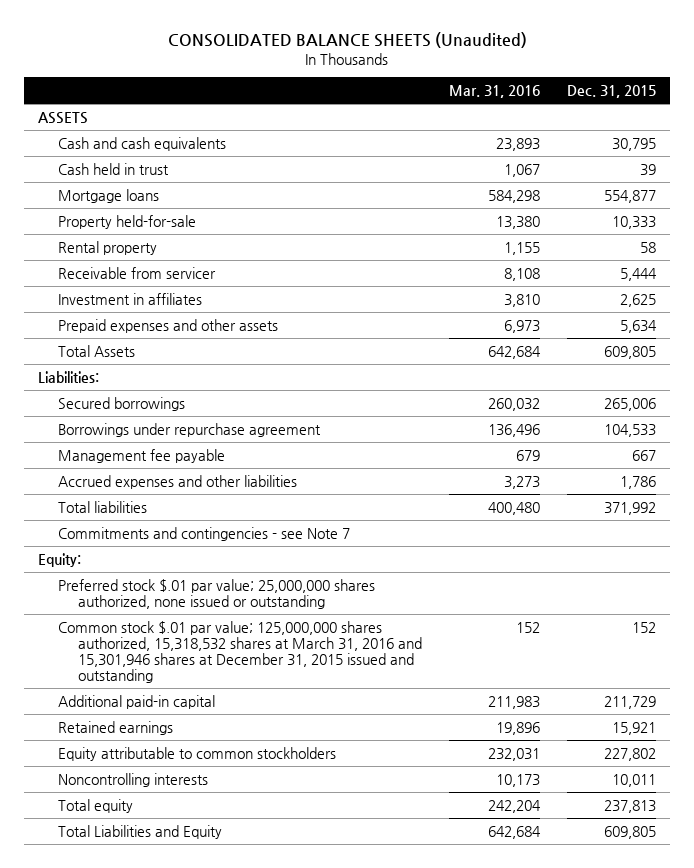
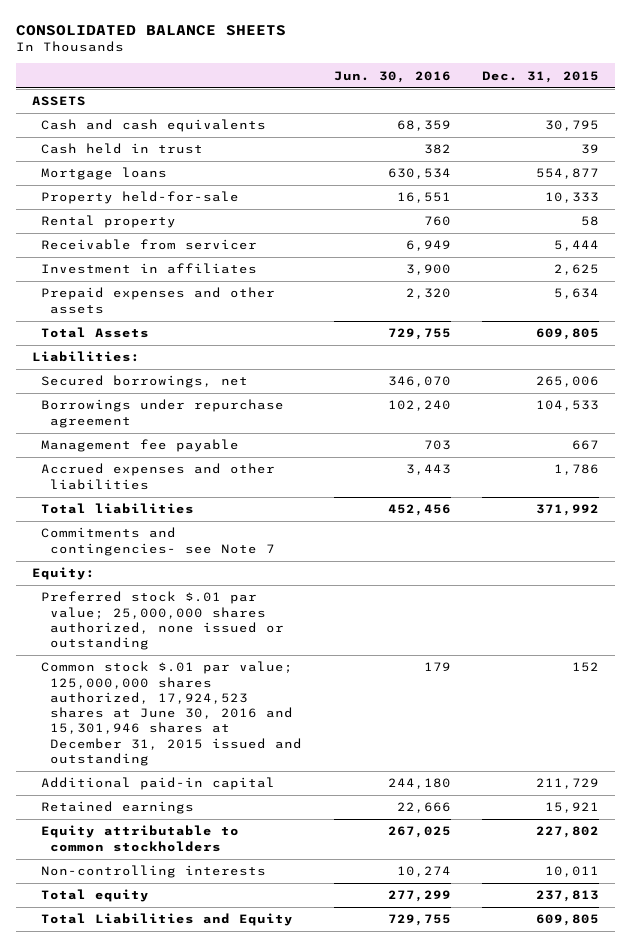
[167,32,527,49] CONSOLIDATED BALANCE SHEETS (Unaudited) -> [16,24,287,36] CONSOLIDATED BALANCE SHEETS
[448,84,540,98] Mar. 31, 2016 -> none
none -> [333,70,451,83] Jun. 30, 2016
[57,396,185,411] Secured borrowings -> [41,375,249,389] Secured borrowings, net
[57,526,350,541] Commitments and contingencies - see Note 7 -> [41,527,275,556] Commitments and contingencies- see Note 7
[57,620,422,683] Common stock $.01 par value; 125,000,000 shares authorized, 15,318,532 shares at March 31, 2016 and 15,301,946 shares at December 31, 2015 issued and outstanding -> [41,661,302,766] Common stock $.01 par value; 125,000,000 shares authorized, 17,924,523 shares at June 30, 2016 and 15,301,946 shares at December 31, 2015 issued and outstanding
[57,772,208,787] Noncontrolling interests -> [41,865,267,879] Non-controlling interests

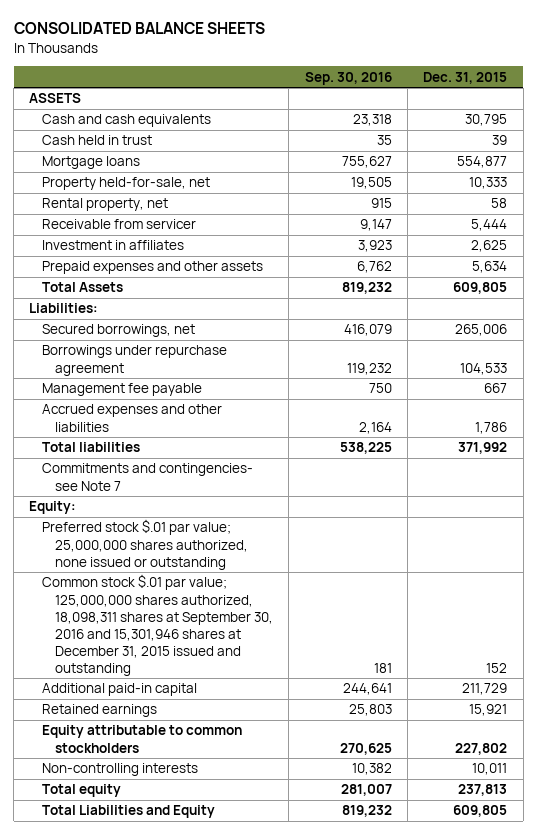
[333,70,451,83] Jun. 30, 2016 -> none
none -> [304,71,392,85] Sep. 30, 2016
[41,191,240,205] Property held-for-sale -> [42,177,211,191] Property held-for-sale, net
[41,215,177,229] Rental property -> [42,198,169,212] Rental property, net
[41,661,302,766] Common stock $.01 par value; 125,000,000 shares authorized, 17,924,523 shares at June 30, 2016 and 15,301,946 shares at December 31, 2015 issued and outstanding -> [42,574,273,676] Common stock $.01 par value; 125,000,000 shares authorized, 18,098,311 shares at September 30, 2016 and 15,301,946 shares at December 31, 2015 issued and outstanding

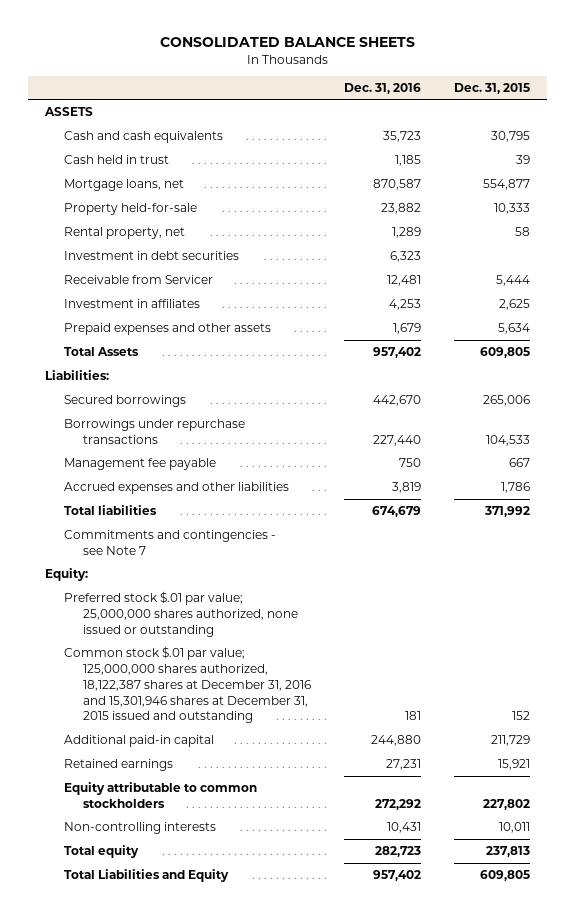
[304,71,392,85] Sep. 30, 2016 -> none
none -> [344,82,422,94] Dec. 31, 2016
[42,156,141,170] Mortgage loans -> [63,179,184,192] Mortgage loans, net
[42,177,211,191] Property held-for-sale, net -> [63,203,197,216] Property held-for-sale
none -> [63,251,239,261] Investment in debt securities
[42,219,197,230] Receivable from servicer -> [63,275,213,285] Receivable from Servicer
[42,324,196,338] Secured borrowings, net -> [63,395,186,408] Secured borrowings
[42,345,228,376] Borrowings under repurchase agreement -> [63,419,245,444] Borrowings under repurchase transactions
[42,463,254,491] Commitments and contingencies- see Note 7 -> [63,530,276,555] Commitments and contingencies - see Note 7
[42,574,273,676] Common stock $.01 par value; 125,000,000 shares authorized, 18,098,311 shares at September 30, 2016 and 15,301,946 shares at December 31, 2015 issued and outstanding -> [63,646,311,724] Common stock $.01 par value; 125,000,000 shares authorized, 18,122,387 shares at December 31, 2016 and 15,301,946 shares at December 31, 2015 issued and outstanding

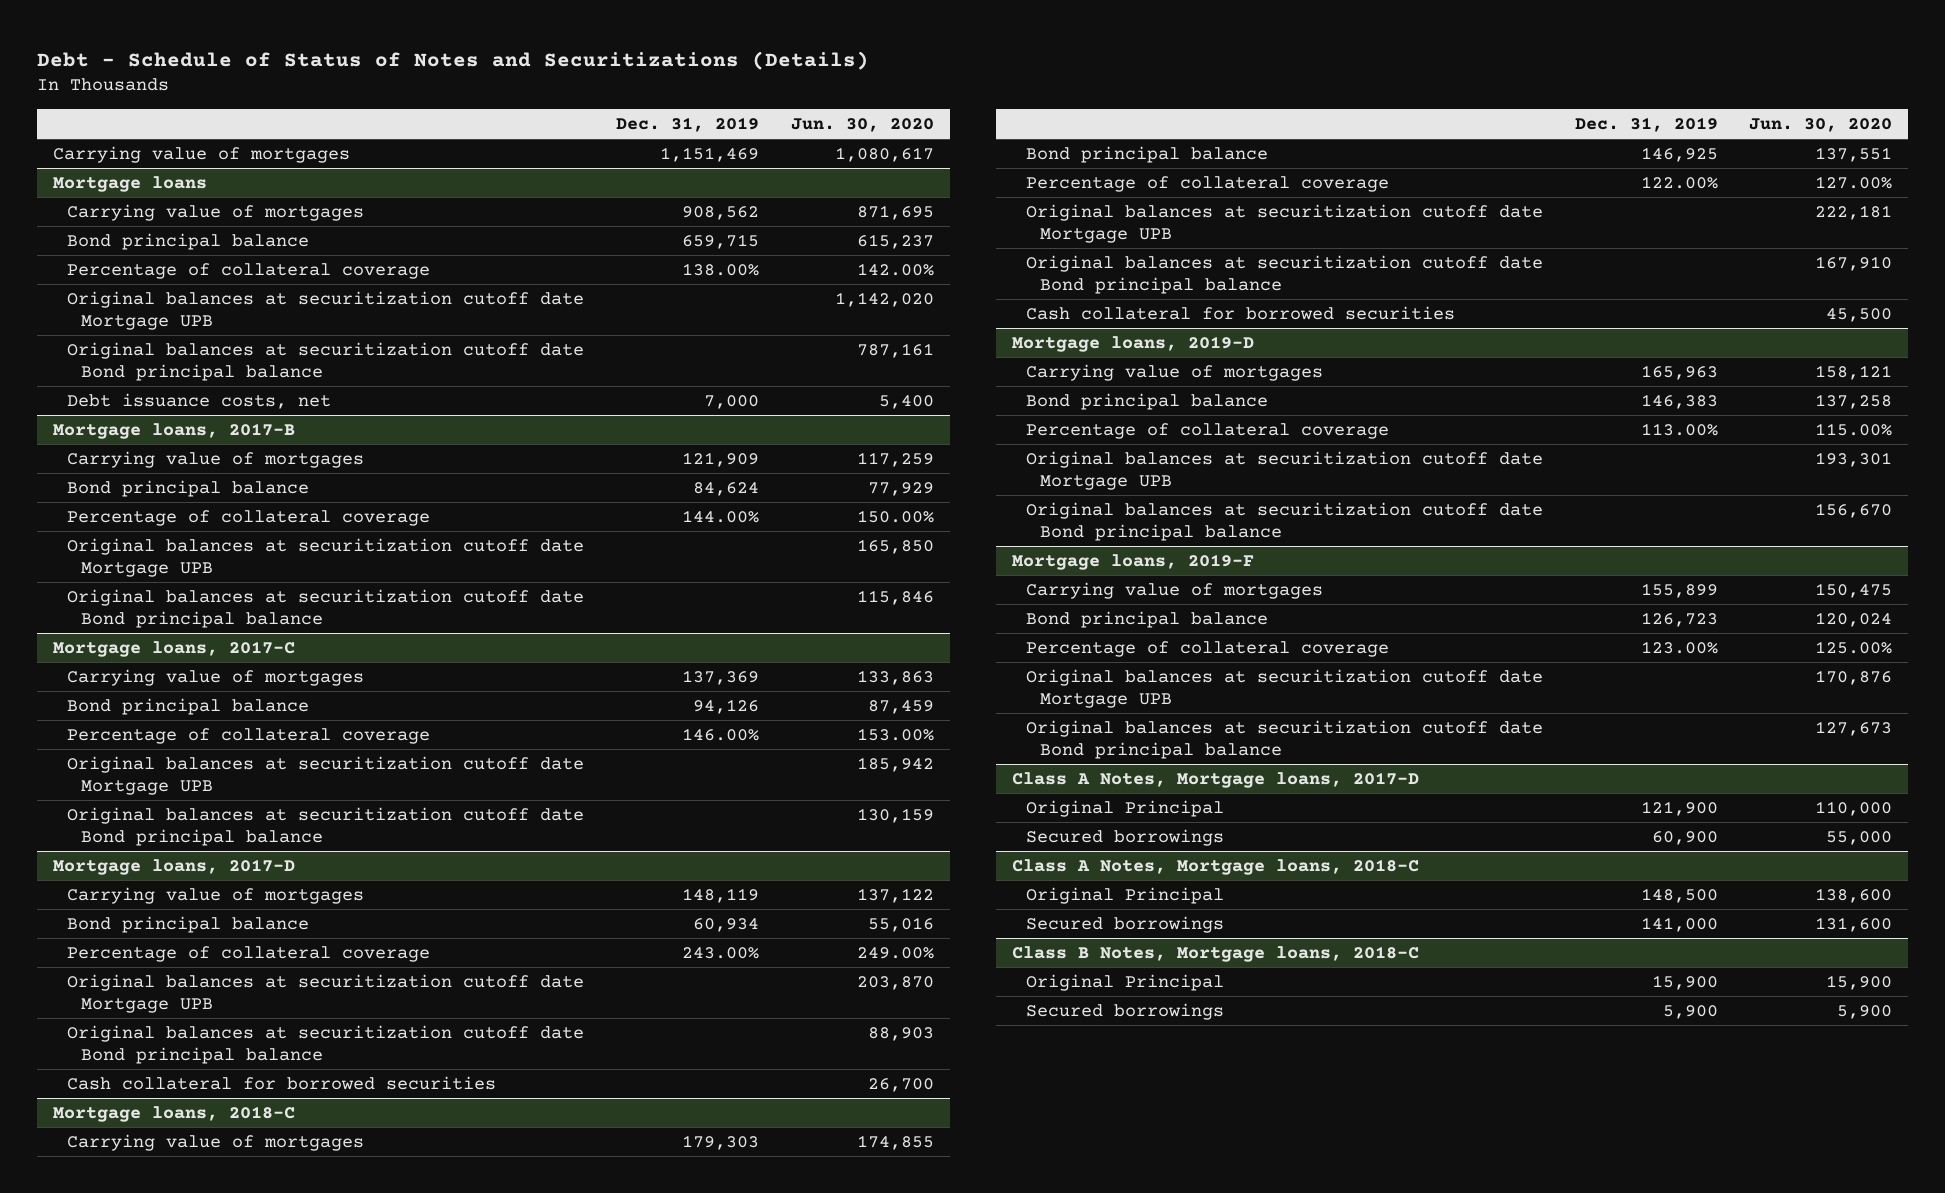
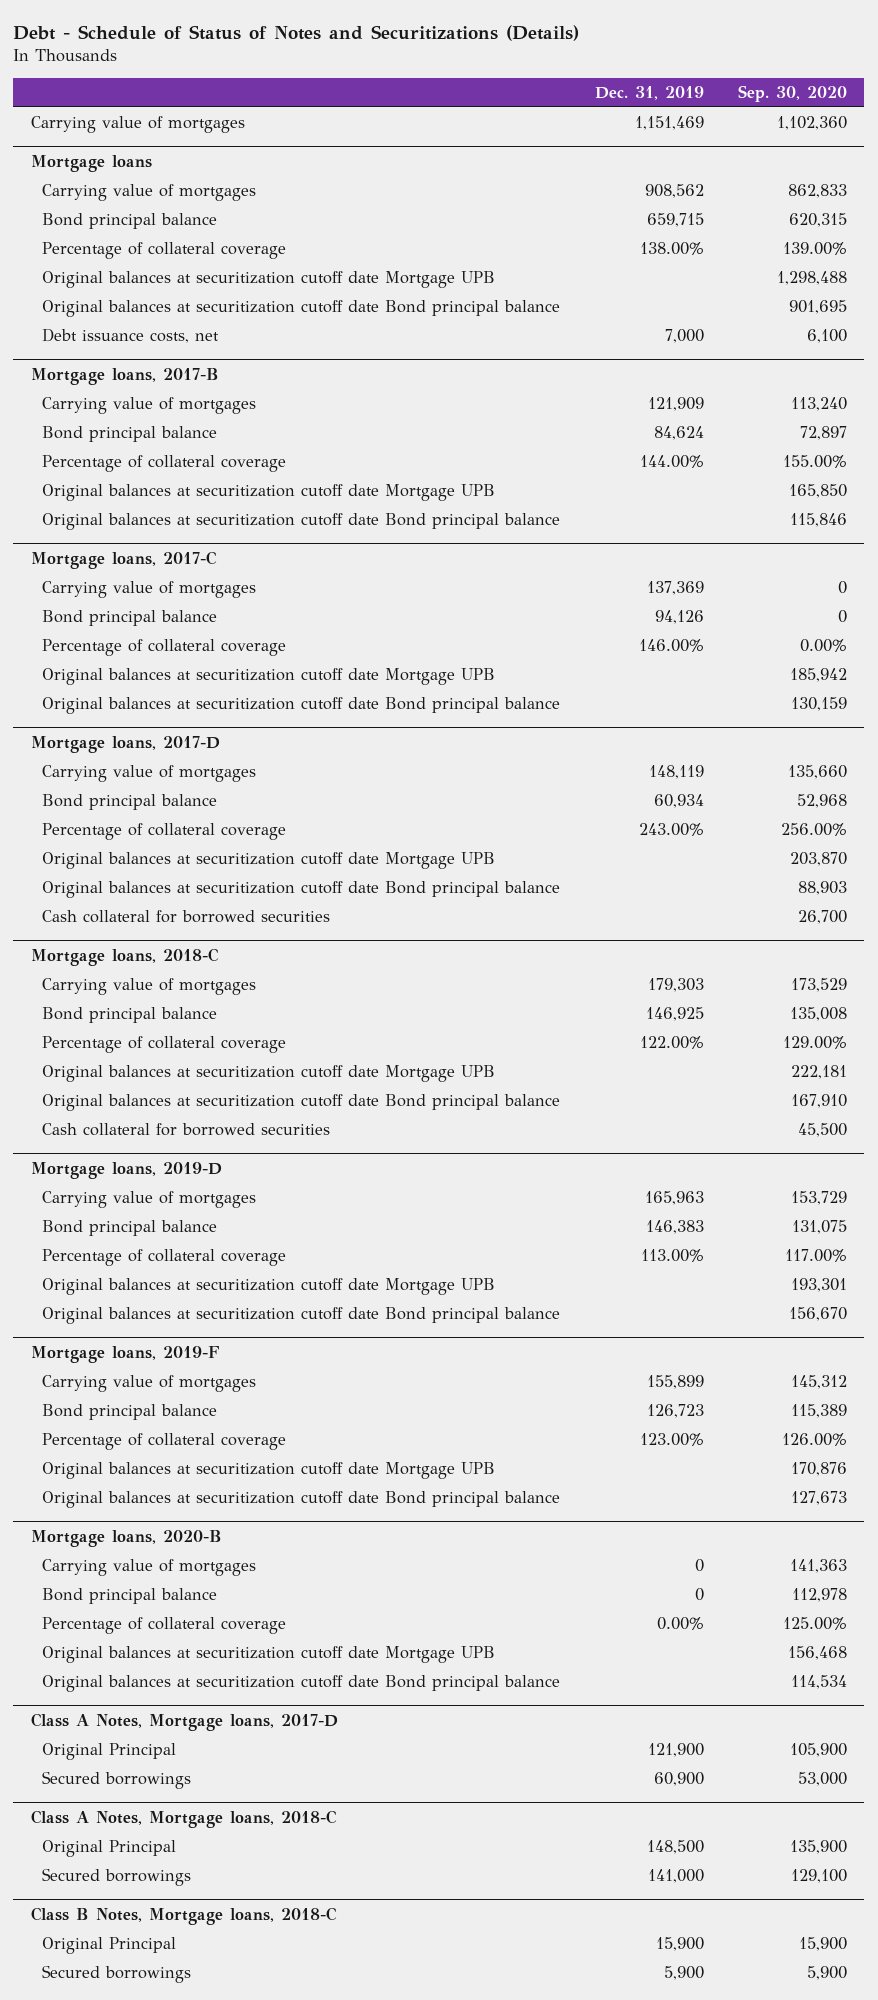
[790,117,934,132] Jun. 30, 2020 -> none
none -> [738,85,848,103] Sep. 30, 2020
none -> [30,1529,222,1547] Mortgage loans, 2020-B
none -> [42,1559,257,1577] Carrying value of mortgages
none -> [42,1588,218,1605] Bond principal balance
none -> [42,1617,287,1635] Percentage of collateral coverage
none -> [42,1646,496,1664] Original balances at securitization cutoff date Mortgage UPB
none -> [42,1675,561,1693] Original balances at securitization cutoff date Bond principal balance

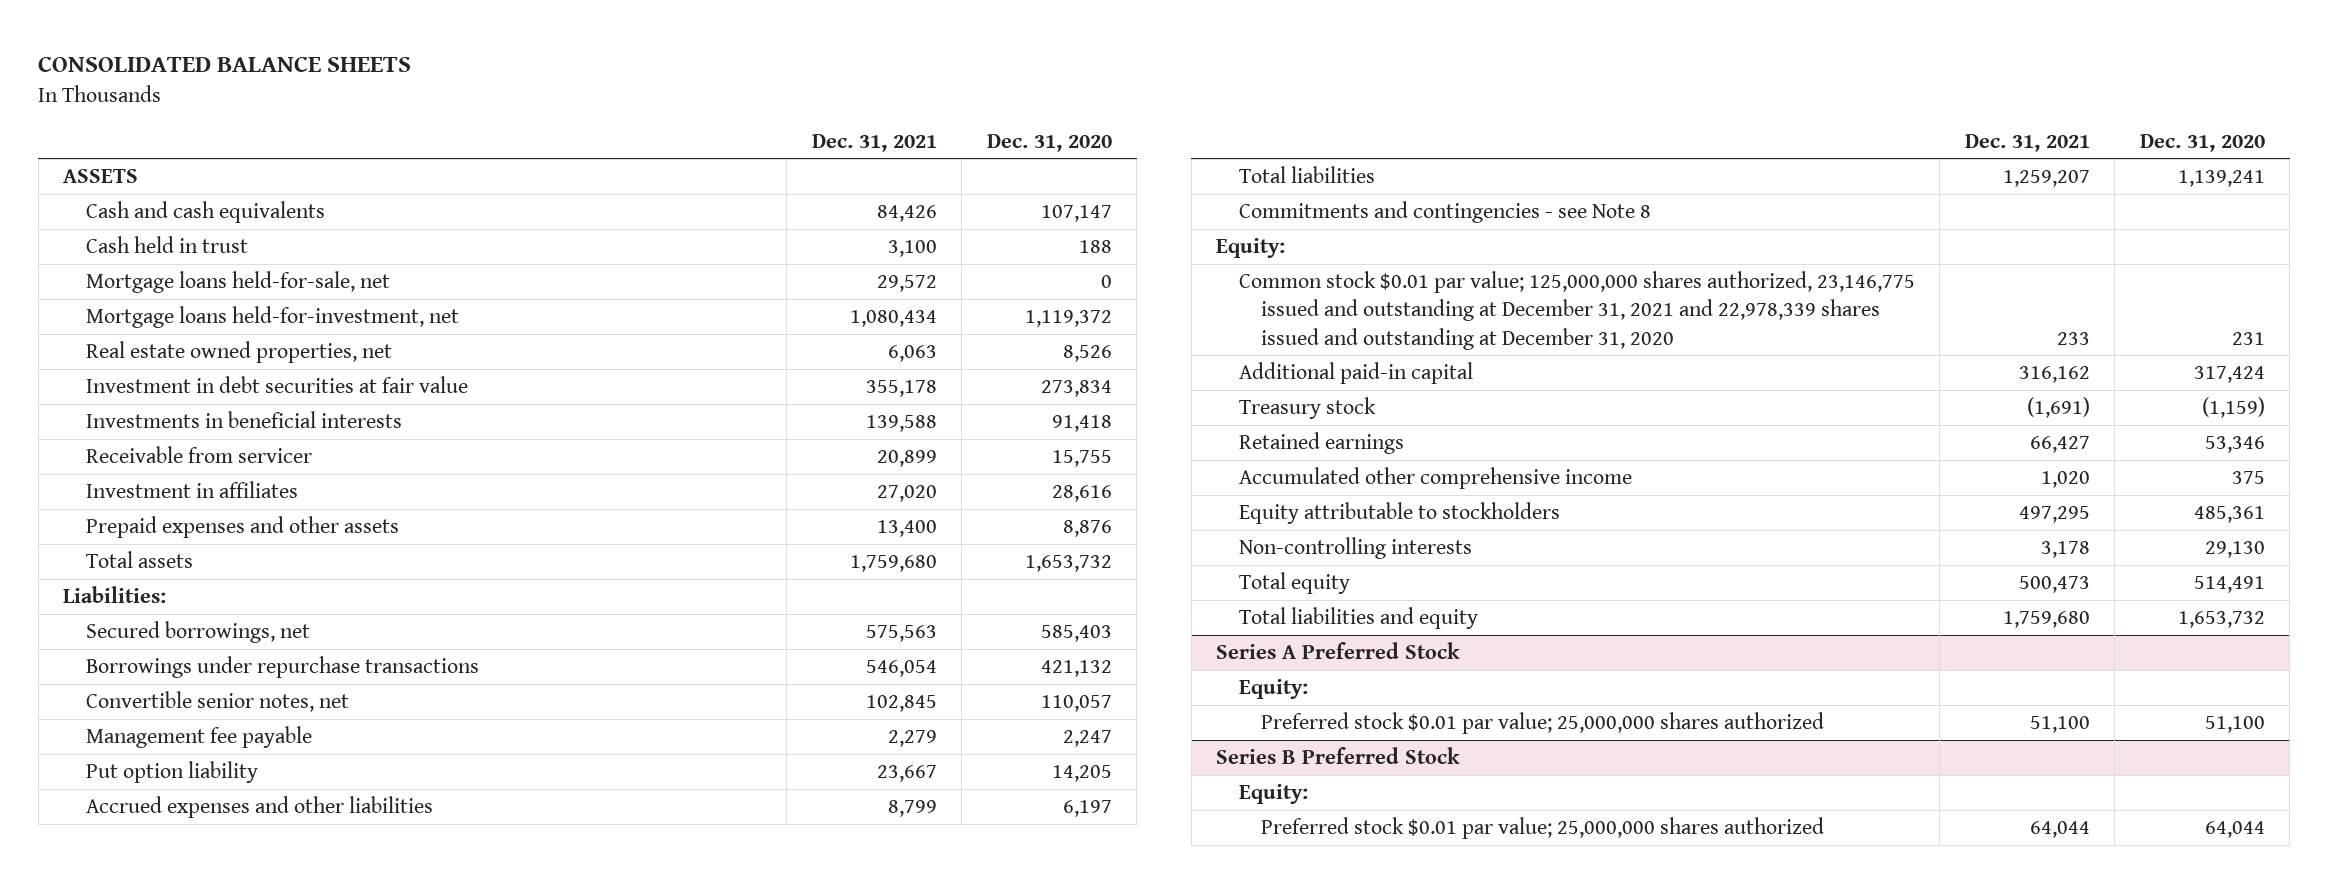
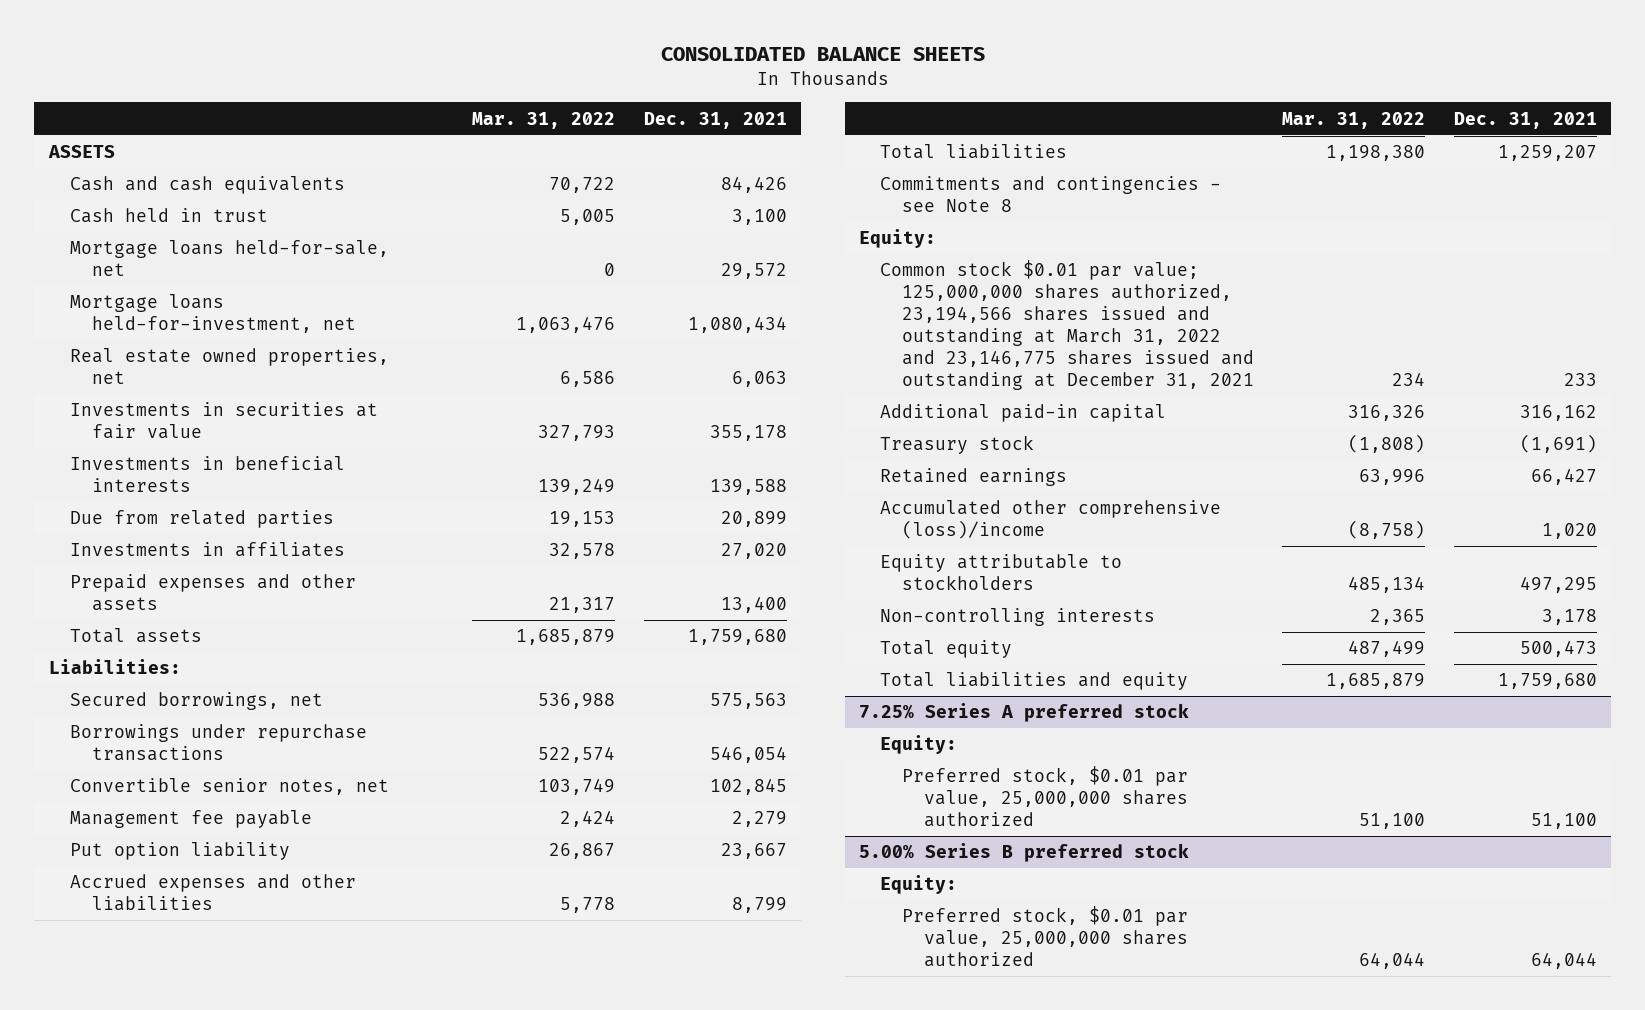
[986,133,1112,152] Dec. 31, 2020 -> none
none -> [472,111,616,129] Mar. 31, 2022
[85,376,468,394] Investment in debt securities at fair value -> [70,402,379,440] Investments in securities at fair value
[85,446,312,464] Receivable from servicer -> [70,510,335,529] Due from related parties
[85,481,298,499] Investment in affiliates -> [70,542,346,558] Investments in affiliates
[1238,271,1915,350] Common stock $0.01 par value; 125,000,000 shares authorized, 23,146,775 issued and outstanding at December 31, 2021 and 22,978,339 shares issued and outstanding at December 31, 2020 -> [880,260,1254,390] Common stock $0.01 par value; 125,000,000 shares authorized, 23,194,566 shares issued and outstanding at March 31, 2022 and 23,146,775 shares issued and outstanding at December 31, 2021
[1238,467,1632,490] Accumulated other comprehensive income -> [880,500,1222,540] Accumulated other comprehensive (loss)/income
[1216,642,1461,660] Series A Preferred Stock -> [858,703,1189,723] 7.25% Series A preferred stock
[1260,712,1824,735] Preferred stock $0.01 par value; 25,000,000 shares authorized -> [901,766,1188,828] Preferred stock, $0.01 par value, 25,000,000 shares authorized
[1216,747,1461,765] Series B Preferred Stock -> [858,843,1189,863] 5.00% Series B preferred stock
[1260,817,1824,840] Preferred stock $0.01 par value; 25,000,000 shares authorized -> [901,906,1188,968] Preferred stock, $0.01 par value, 25,000,000 shares authorized

